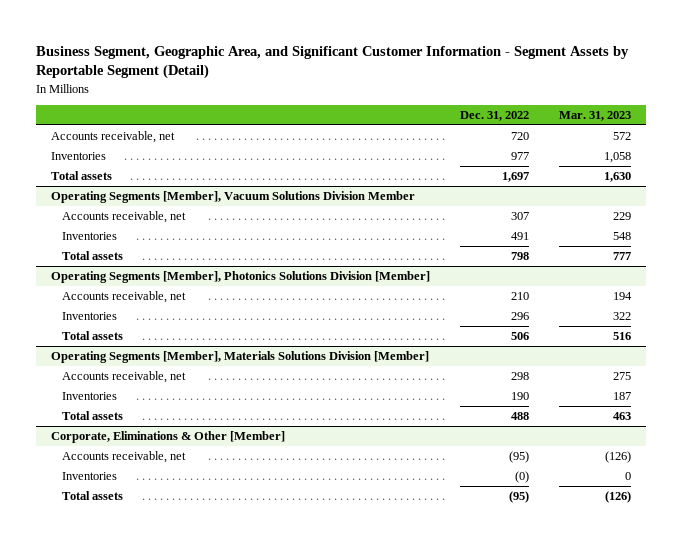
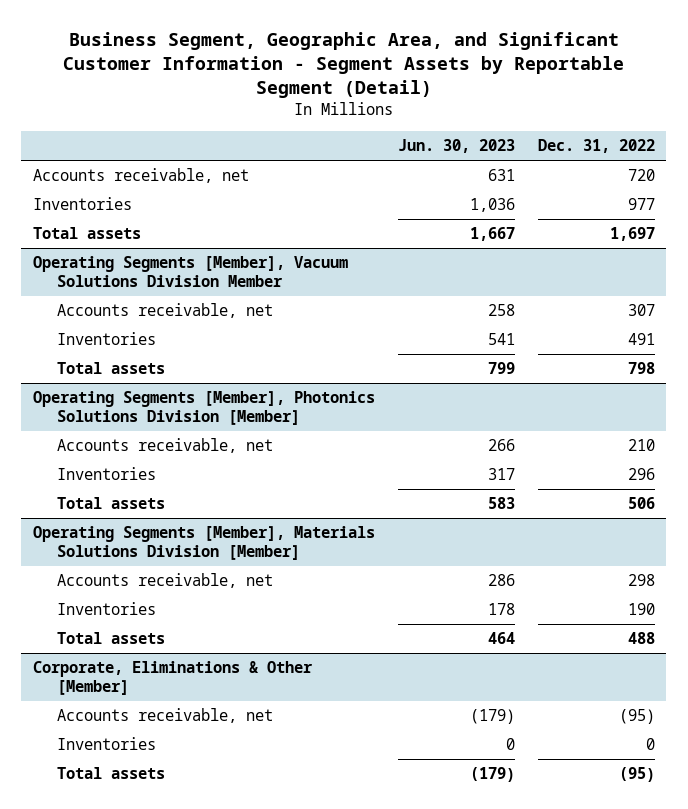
[559,111,632,122] Mar. 31, 2023 -> none
none -> [397,139,515,154] Jun. 30, 2023
[515,470,530,483] (0) -> [645,738,655,751] 0

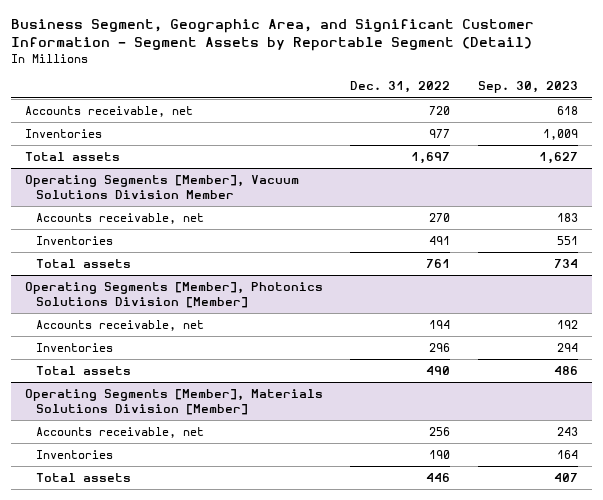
[397,139,515,154] Jun. 30, 2023 -> none
none -> [477,81,578,94] Sep. 30, 2023
[627,304,655,317] 307 -> [429,213,451,223] 270
[627,362,655,375] 798 -> [426,259,451,269] 761
[627,439,655,452] 210 -> [429,320,451,330] 194
[627,497,655,510] 506 -> [426,366,451,376] 490
[627,574,655,587] 298 -> [429,427,451,437] 256
[32,661,313,695] Corporate, Eliminations & Other [Member] -> none
[57,708,274,724] Accounts receivable, net -> none
[57,737,157,751] Inventories -> none
[57,767,166,780] Total assets -> none
[627,632,655,645] 488 -> [426,473,451,483] 446

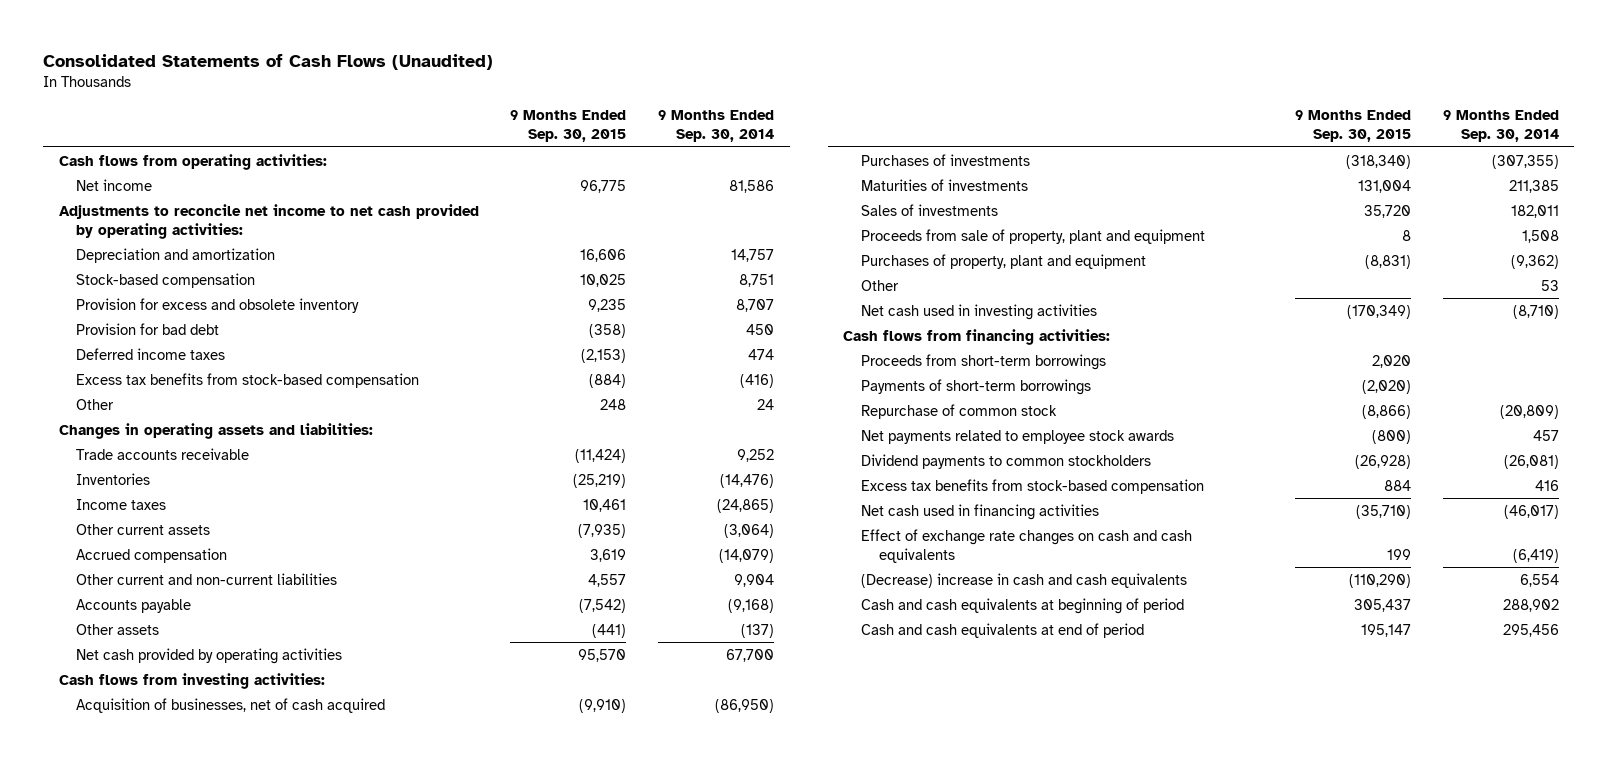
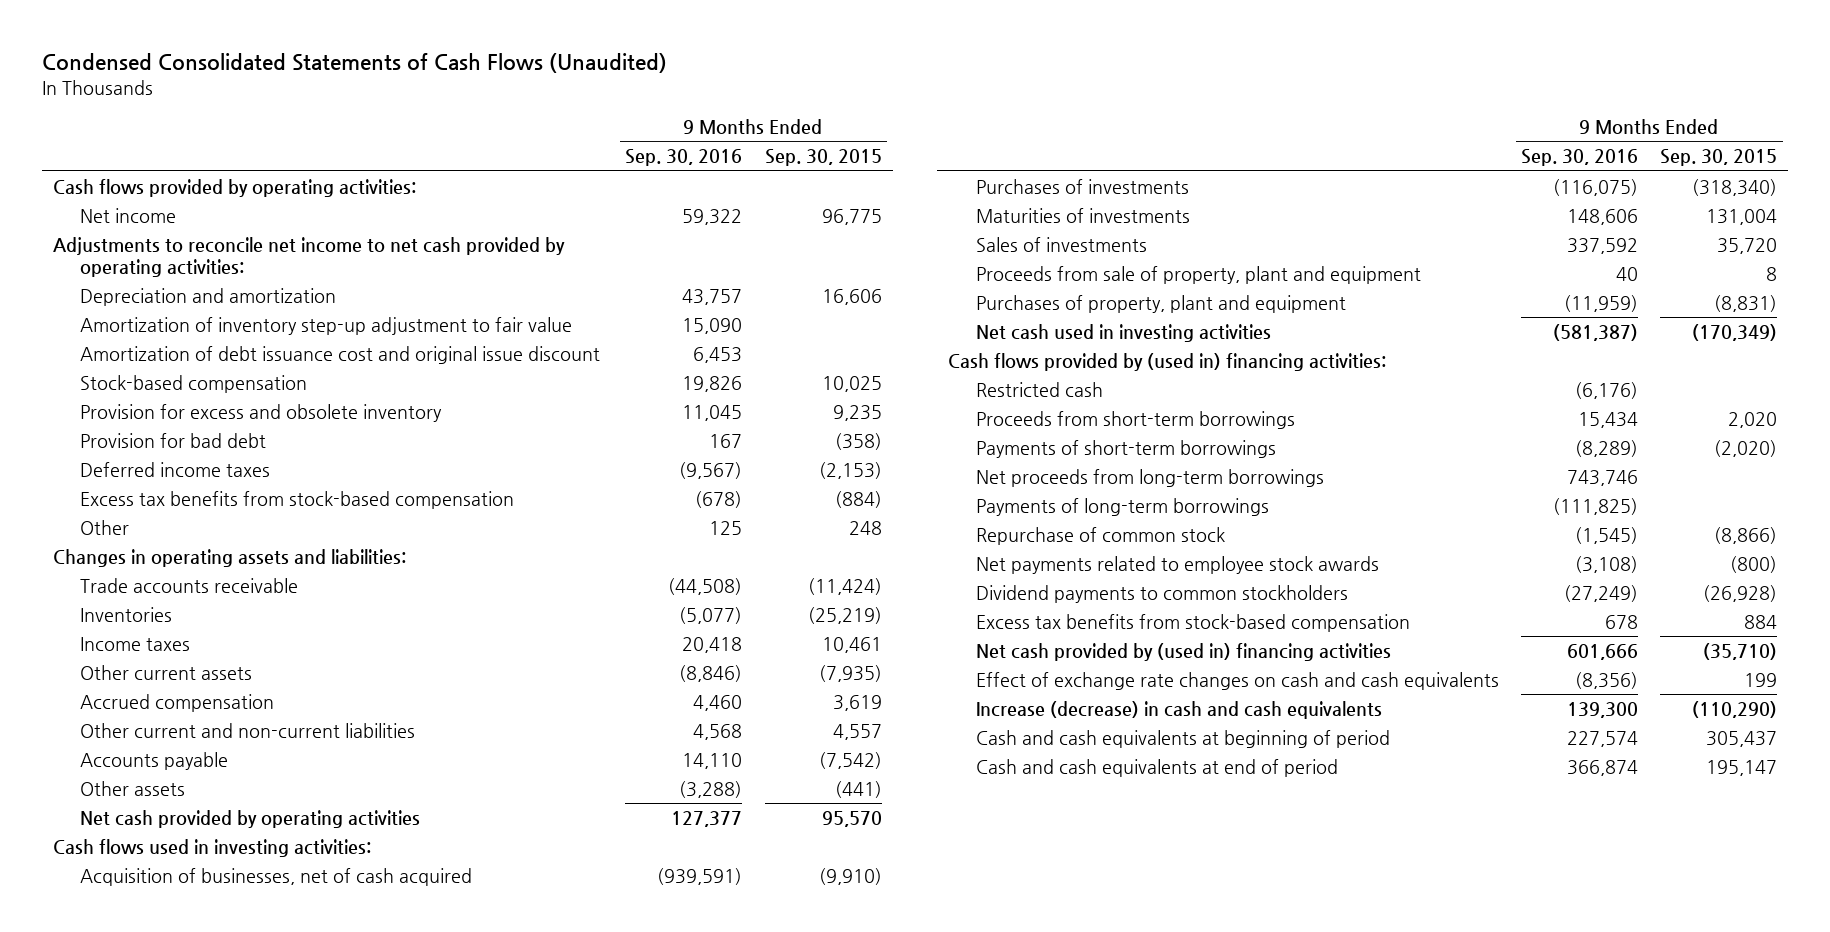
[43,53,494,70] Consolidated Statements of Cash Flows (Unaudited) -> [41,53,667,74] Condensed Consolidated Statements of Cash Flows (Unaudited)
[657,110,774,143] 9 Months Ended Sep. 30, 2014 -> none
none -> [625,149,743,167] Sep. 30, 2016
[58,153,327,170] Cash flows from operating activities: -> [52,179,416,198] Cash flows provided by operating activities:
none -> [80,317,573,336] Amortization of inventory step-up adjustment to fair value
none -> [80,346,601,365] Amortization of debt issuance cost and original issue discount
[58,672,325,689] Cash flows from investing activities: -> [52,839,371,858] Cash flows used in investing activities:
[861,279,900,291] Other -> none
[843,328,1111,345] Cash flows from financing activities: -> [948,353,1387,372] Cash flows provided by (used in) financing activities:
none -> [976,382,1104,398] Restricted cash
none -> [976,469,1325,488] Net proceeds from long-term borrowings
none -> [976,498,1270,517] Payments of long-term borrowings
[861,503,1100,520] Net cash used in financing activities -> [976,643,1392,662] Net cash provided by (used in) financing activities
[861,572,1188,588] (Decrease) increase in cash and cash equivalents -> [976,701,1383,720] Increase (decrease) in cash and cash equivalents

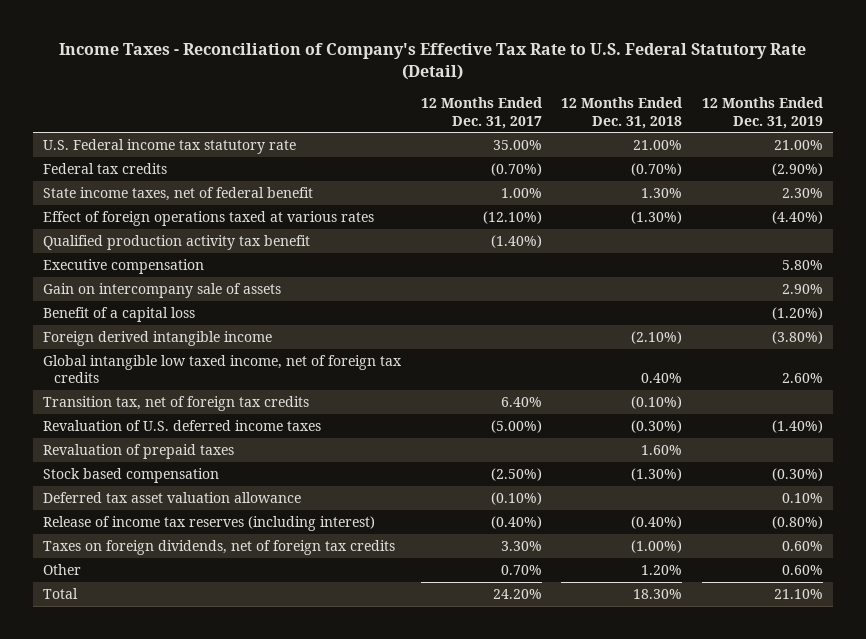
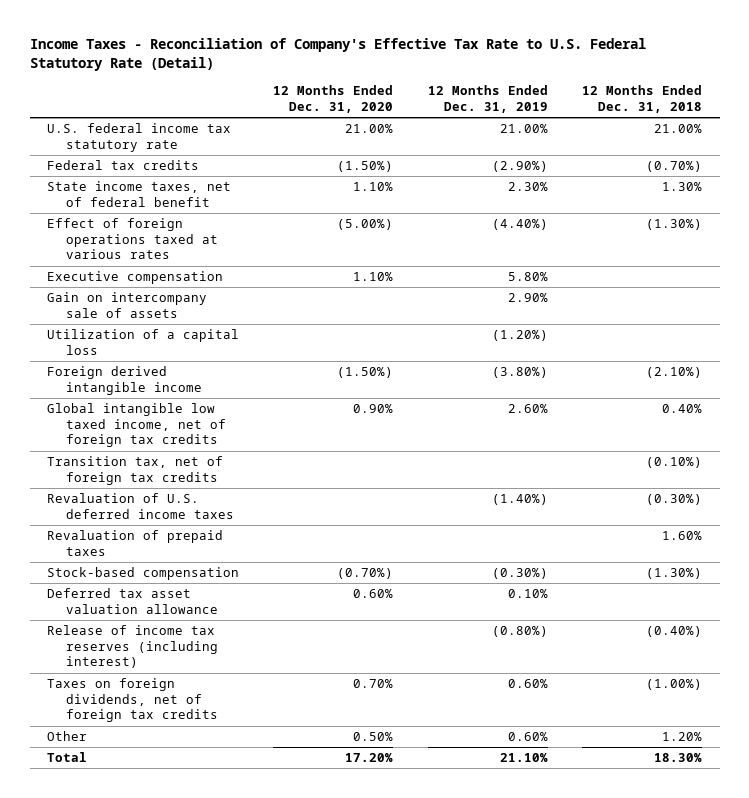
[420,97,542,129] 12 Months Ended Dec. 31, 2017 -> none
none -> [273,85,394,113] 12 Months Ended Dec. 31, 2020
[43,138,297,154] U.S. Federal income tax statutory rate -> [46,123,231,152] U.S. federal income tax statutory rate
[43,234,311,250] Qualified production activity tax benefit -> none
[43,306,196,322] Benefit of a capital loss -> [46,329,239,355] Utilization of a capital loss
[43,467,220,483] Stock based compensation -> [46,567,239,581] Stock-based compensation

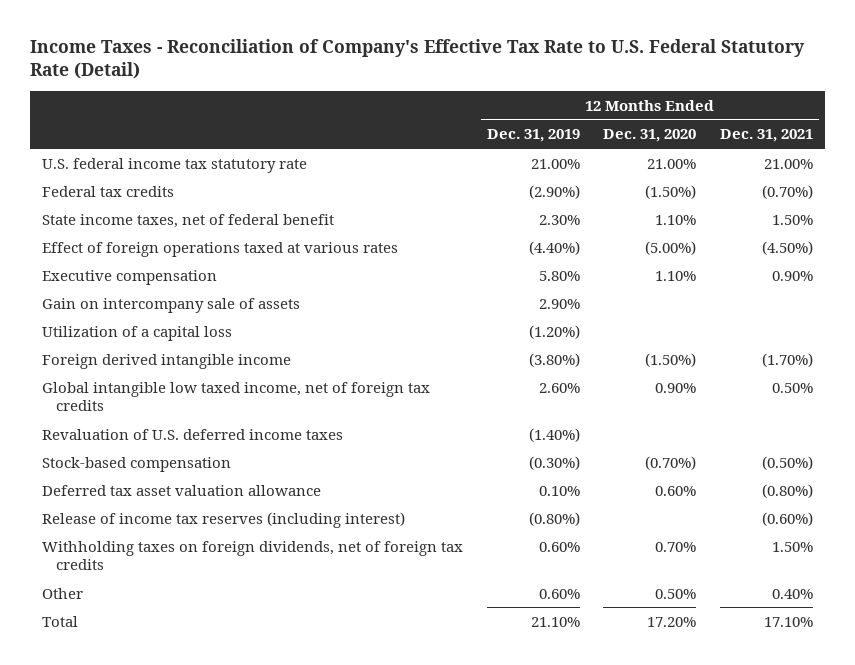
[582,85,703,113] 12 Months Ended Dec. 31, 2018 -> none
none -> [720,129,814,143] Dec. 31, 2021
[46,456,223,485] Transition tax, net of foreign tax credits -> none
[46,530,223,556] Revaluation of prepaid taxes -> none
[46,678,218,723] Taxes on foreign dividends, net of foreign tax credits -> [41,540,463,571] Withholding taxes on foreign dividends, net of foreign tax credits

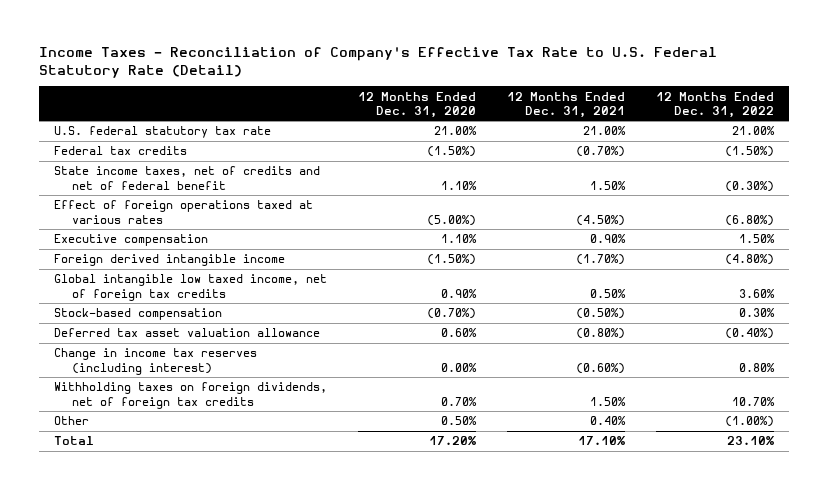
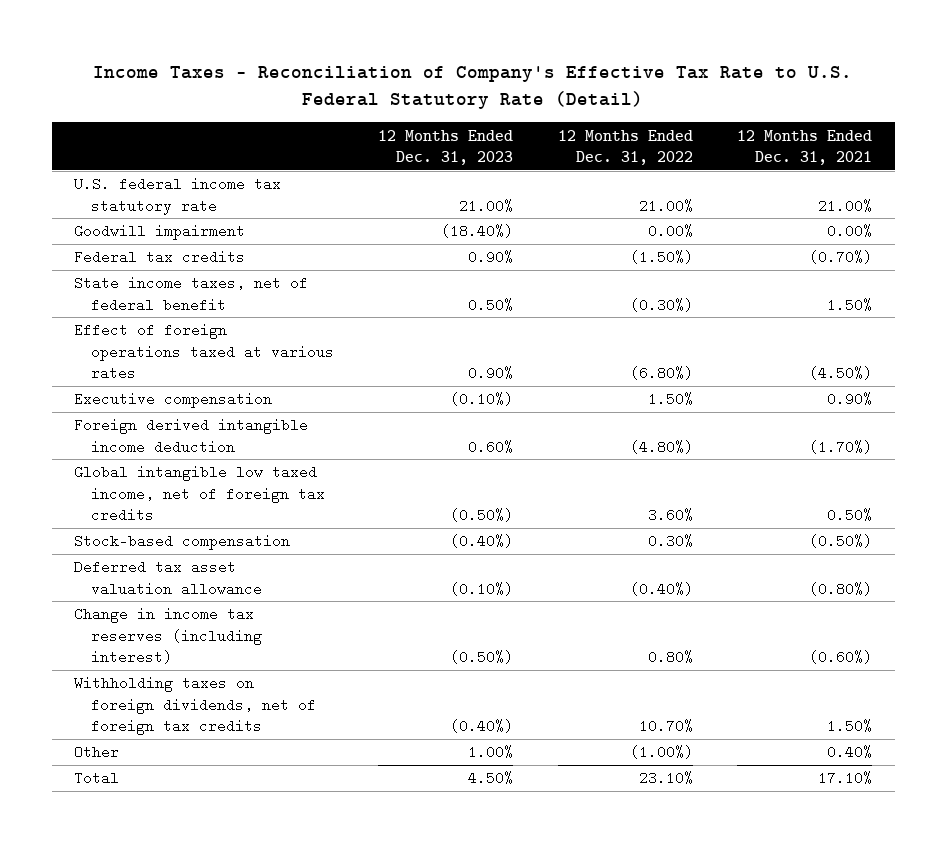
[358,91,477,118] 12 Months Ended Dec. 31, 2020 -> none
none -> [378,129,514,166] 12 Months Ended Dec. 31, 2023
[54,126,272,139] U.S. federal statutory tax rate -> [73,177,281,215] U.S. federal income tax statutory rate
none -> [73,224,245,241] Goodwill impairment
[54,166,321,190] State income taxes, net of credits and net of federal benefit -> [73,276,308,312] State income taxes, net of federal benefit
[54,254,286,267] Foreign derived intangible income -> [73,418,308,454] Foreign derived intangible income deduction

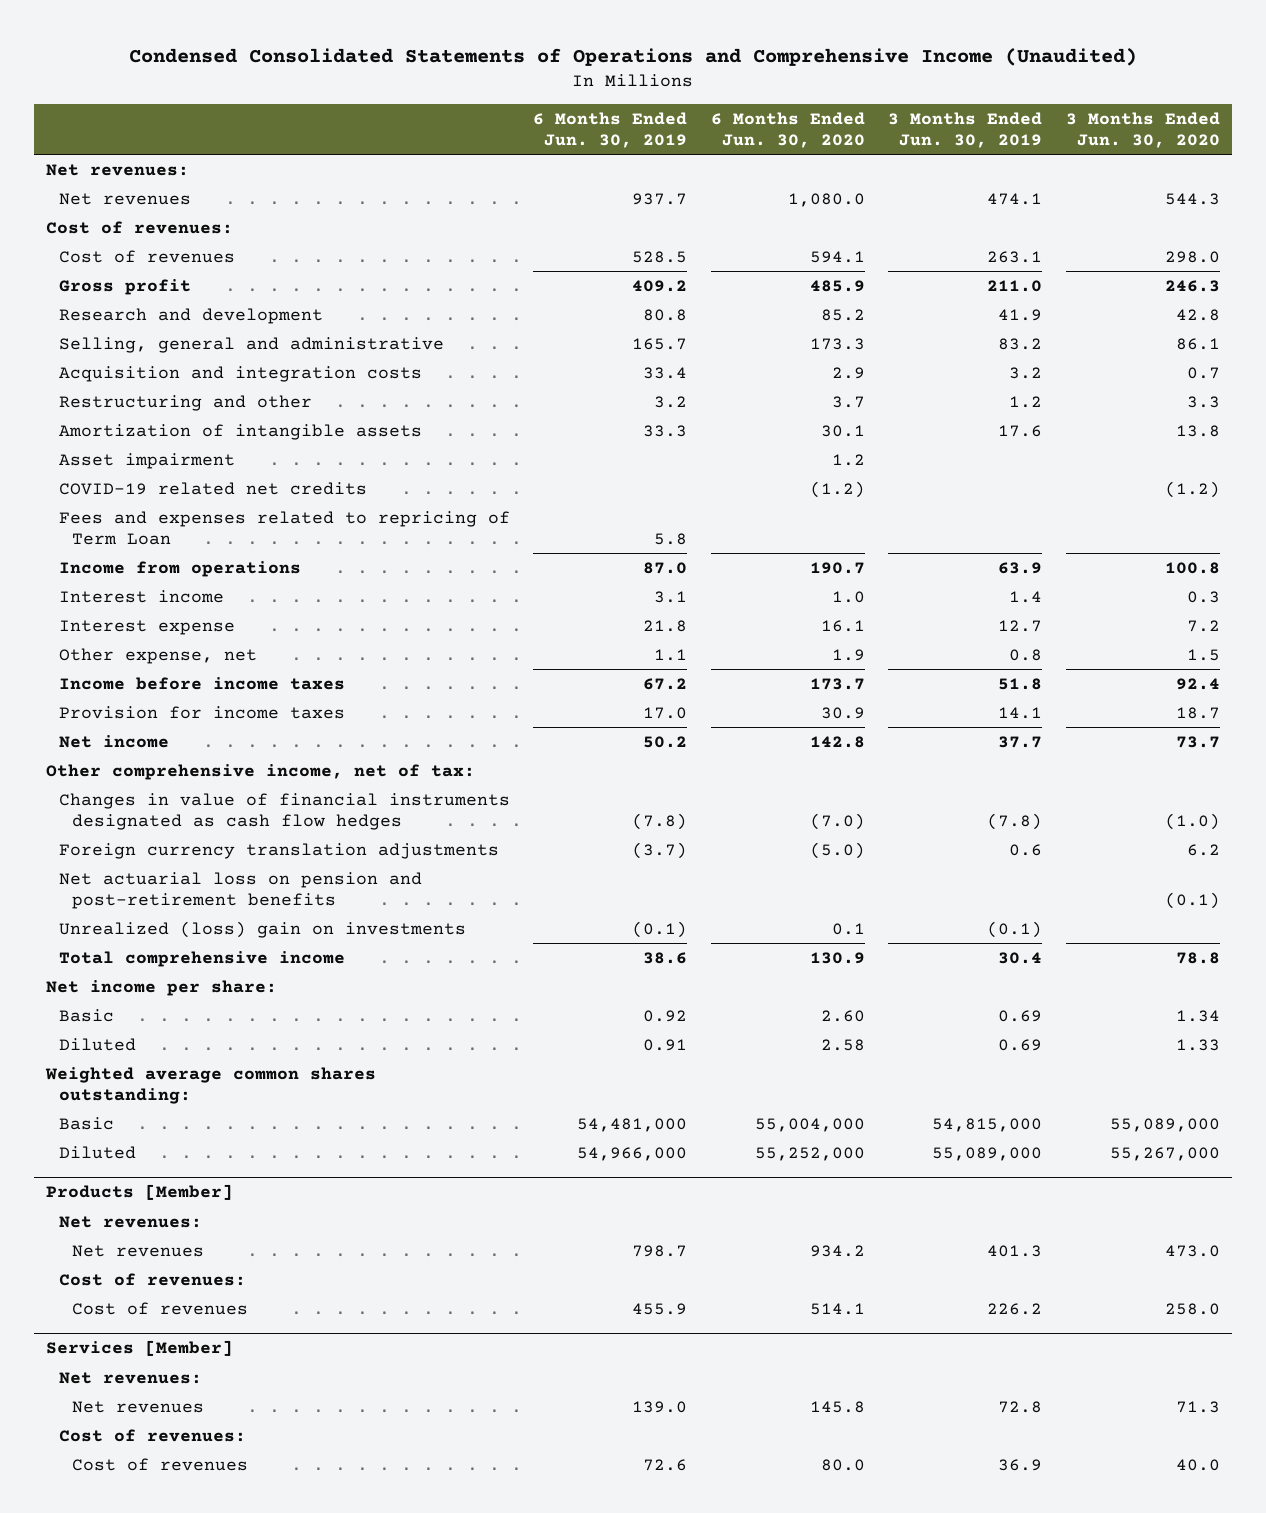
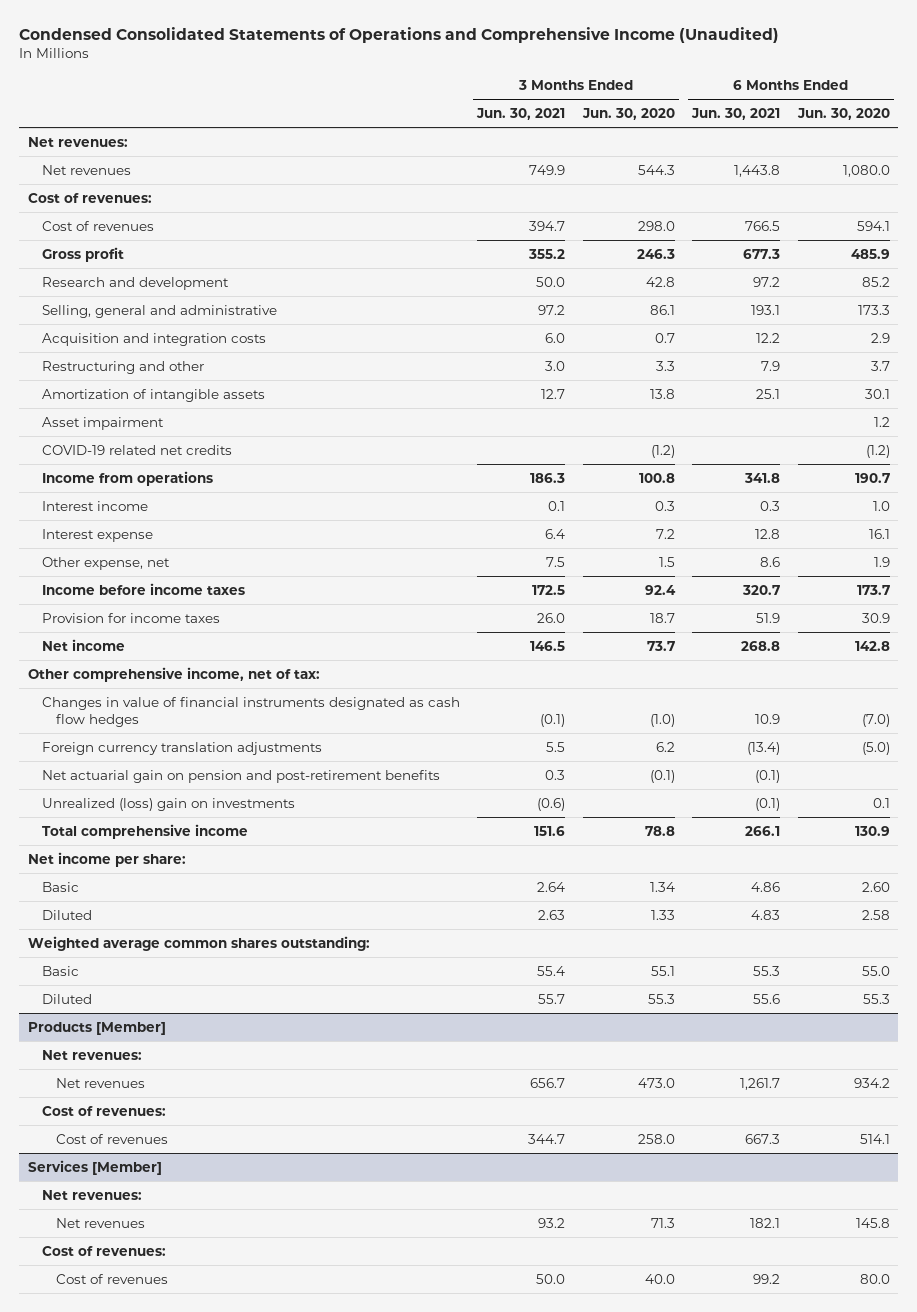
[533,112,688,148] 6 Months Ended Jun. 30, 2019 -> none
[888,112,1043,148] 3 Months Ended Jun. 30, 2019 -> none
none -> [476,107,566,120] Jun. 30, 2021
none -> [691,107,781,120] Jun. 30, 2021
[58,510,510,545] Fees and expenses related to repricing of Term Loan -> none
[58,871,422,909] Net actuarial loss on pension and post-retirement benefits -> [41,769,440,783] Net actuarial gain on pension and post-retirement benefits
[754,1117,865,1132] 55,004,000 -> [861,965,890,976] 55.0
[1109,1117,1220,1132] 55,089,000 -> [650,965,675,976] 55.1
[754,1146,865,1161] 55,252,000 -> [862,993,890,1004] 55.3
[1109,1146,1220,1161] 55,267,000 -> [647,993,675,1004] 55.3

